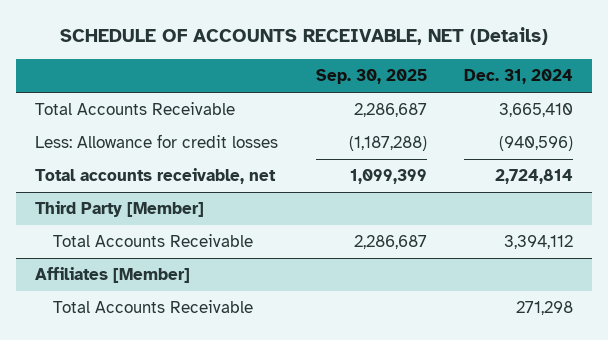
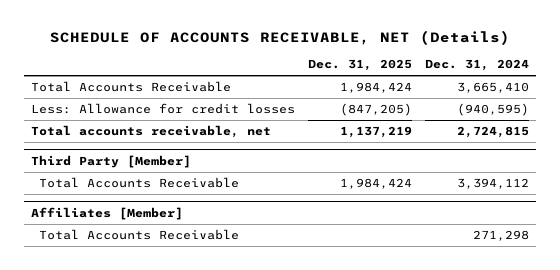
[315,69,427,85] Sep. 30, 2025 -> none
none -> [307,59,412,72] Dec. 31, 2025
[499,136,574,152] (940,596) -> [457,103,530,117] (940,595)
[495,169,574,185] 2,724,814 -> [457,126,530,139] 2,724,815

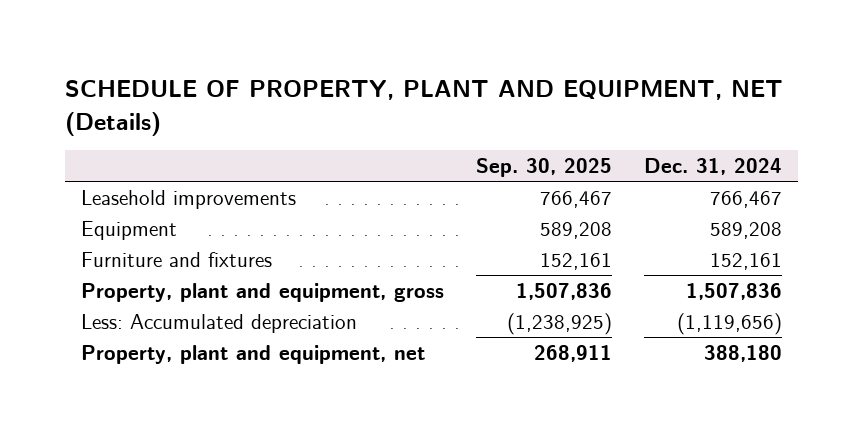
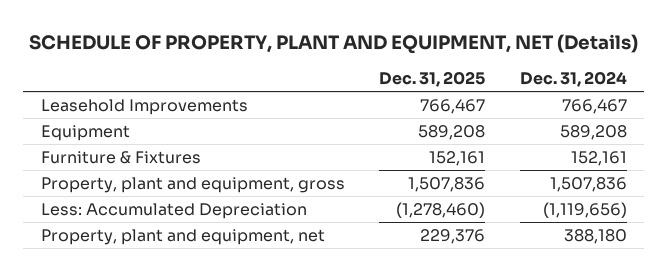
[475,158,612,178] Sep. 30, 2025 -> none
none -> [379,70,486,87] Dec. 31, 2025
[80,189,296,209] Leasehold improvements -> [40,99,248,116] Leasehold Improvements
[80,251,272,267] Furniture and fixtures -> [40,151,201,165] Furniture & Fixtures
[80,313,357,333] Less: Accumulated depreciation -> [40,203,307,220] Less: Accumulated Depreciation

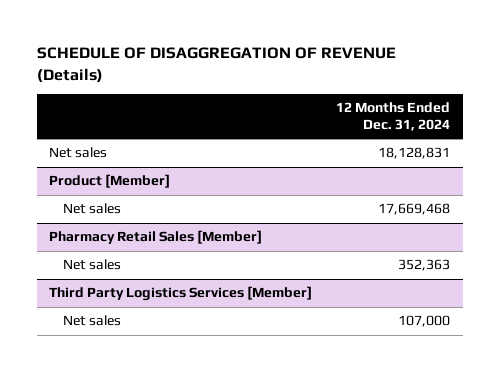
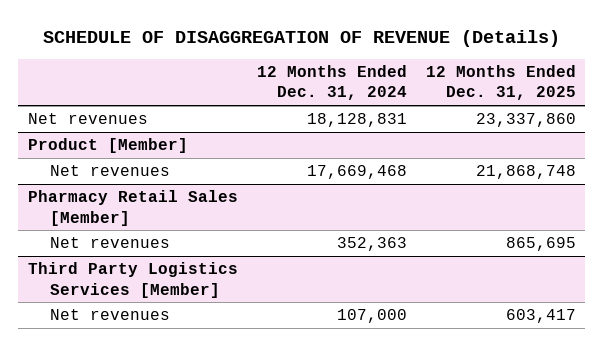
none -> [425,65,576,101] 12 Months Ended Dec. 31, 2025
[48,147,107,159] Net sales -> [27,113,148,125] Net revenues
[62,203,121,215] Net sales -> [49,165,170,177] Net revenues
[62,259,121,271] Net sales -> [49,237,170,249] Net revenues
[62,315,121,327] Net sales -> [49,309,170,321] Net revenues

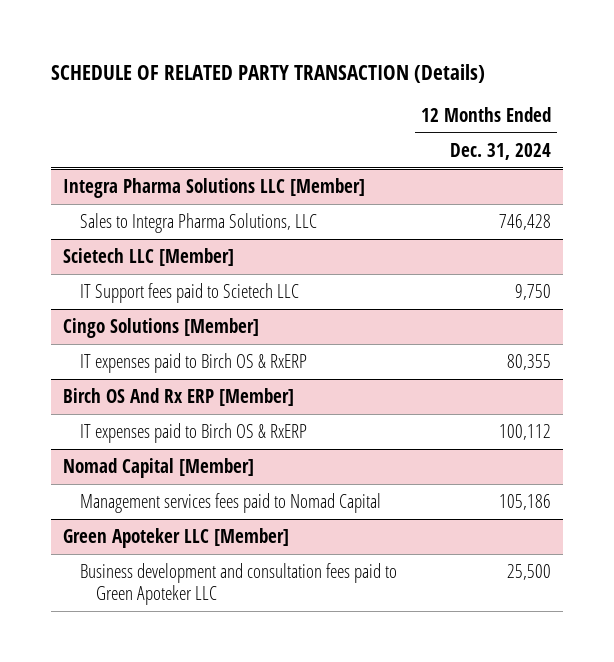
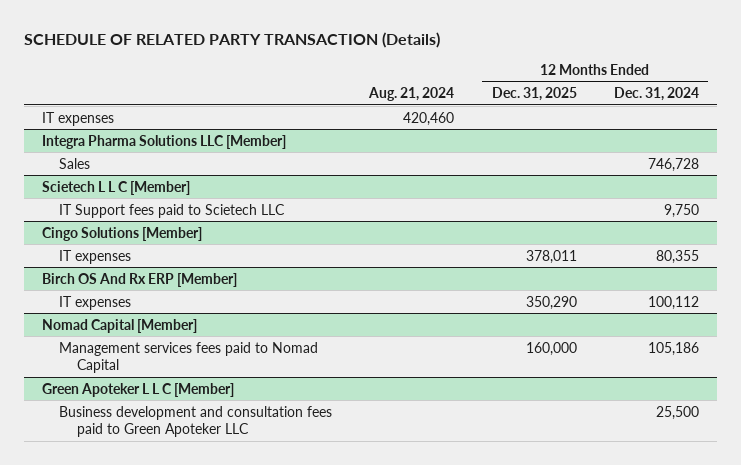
none -> [368,87,455,102] Aug. 21, 2024
none -> [491,87,577,102] Dec. 31, 2025
none -> [42,111,115,126] IT expenses
[79,212,317,233] Sales to Integra Pharma Solutions, LLC -> none
none -> [59,157,91,169] Sales
[63,247,235,266] Scietech LLC [Member] -> [42,180,191,195] Scietech L L C [Member]
[79,352,307,373] IT expenses paid to Birch OS & RxERP -> [59,249,132,264] IT expenses
[79,422,307,443] IT expenses paid to Birch OS & RxERP -> [59,295,132,310] IT expenses
[63,527,290,548] Green Apoteker LLC [Member] -> [42,382,235,397] Green Apoteker L L C [Member]

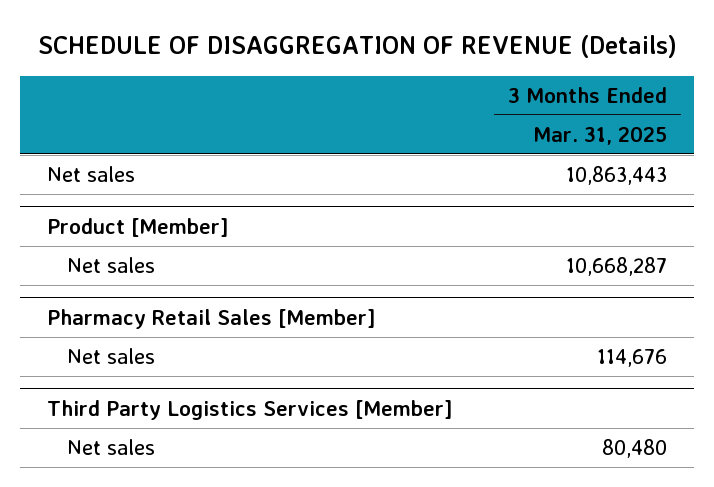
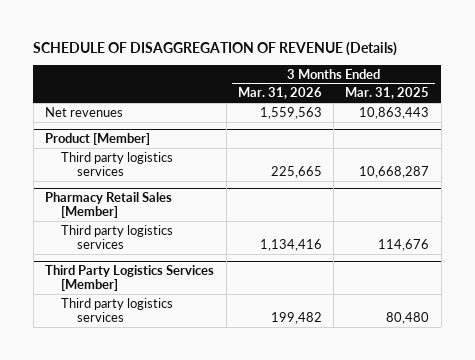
none -> [237,87,322,100] Mar. 31, 2026
[47,165,136,182] Net sales -> [45,106,124,117] Net revenues
[66,256,155,273] Net sales -> [61,151,174,176] Third party logistics services
[66,347,155,364] Net sales -> [61,224,174,249] Third party logistics services
[66,438,155,455] Net sales -> [61,297,174,322] Third party logistics services

